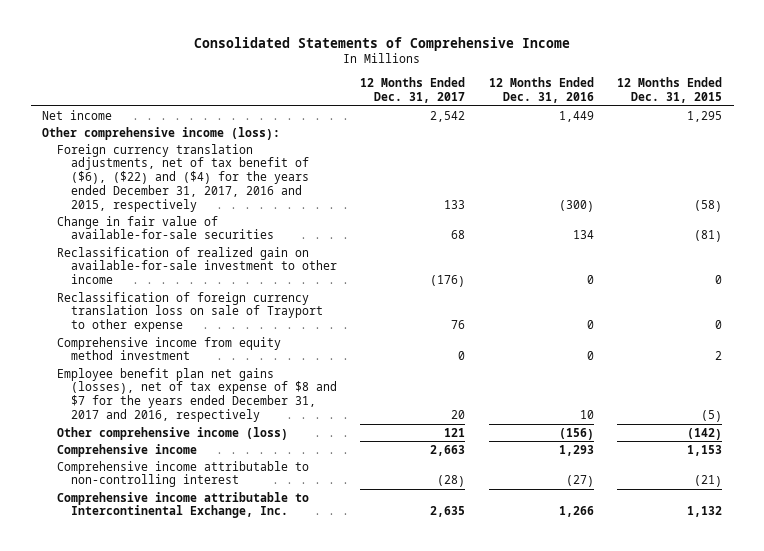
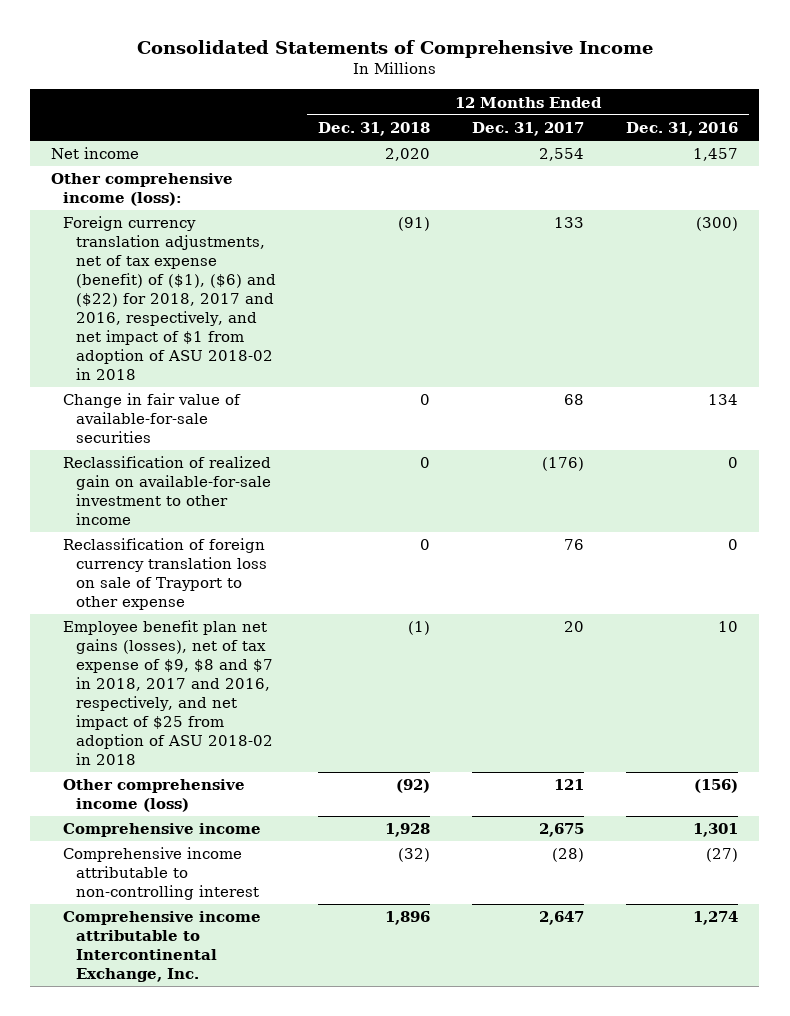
[617,77,723,104] 12 Months Ended Dec. 31, 2015 -> none
none -> [317,122,430,137] Dec. 31, 2018
[430,110,466,122] 2,542 -> [538,148,584,162] 2,554
[558,110,594,122] 1,449 -> [693,148,739,162] 1,457
[56,143,310,212] Foreign currency translation adjustments, net of tax benefit of ($6), ($22) and ($4) for the years ended December 31, 2017, 2016 and 2015, respectively -> [63,216,276,380] Foreign currency translation adjustments, net of tax expense (benefit) of ($1), ($6) and ($22) for 2018, 2017 and 2016, respectively, and net impact of $1 from adoption of ASU 2018-02 in 2018
[56,336,281,361] Comprehensive income from equity method investment -> none
[56,367,338,423] Employee benefit plan net gains (losses), net of tax expense of $8 and $7 for the years ended December 31, 2017 and 2016, respectively -> [63,620,273,765] Employee benefit plan net gains (losses), net of tax expense of $9, $8 and $7 in 2018, 2017 and 2016, respectively, and net impact of $25 from adoption of ASU 2018-02 in 2018
[430,444,466,456] 2,663 -> [538,823,584,838] 2,675
[558,444,594,456] 1,293 -> [693,823,739,838] 1,301
[430,506,466,518] 2,635 -> [538,911,584,926] 2,647
[558,506,594,518] 1,266 -> [693,911,739,926] 1,274

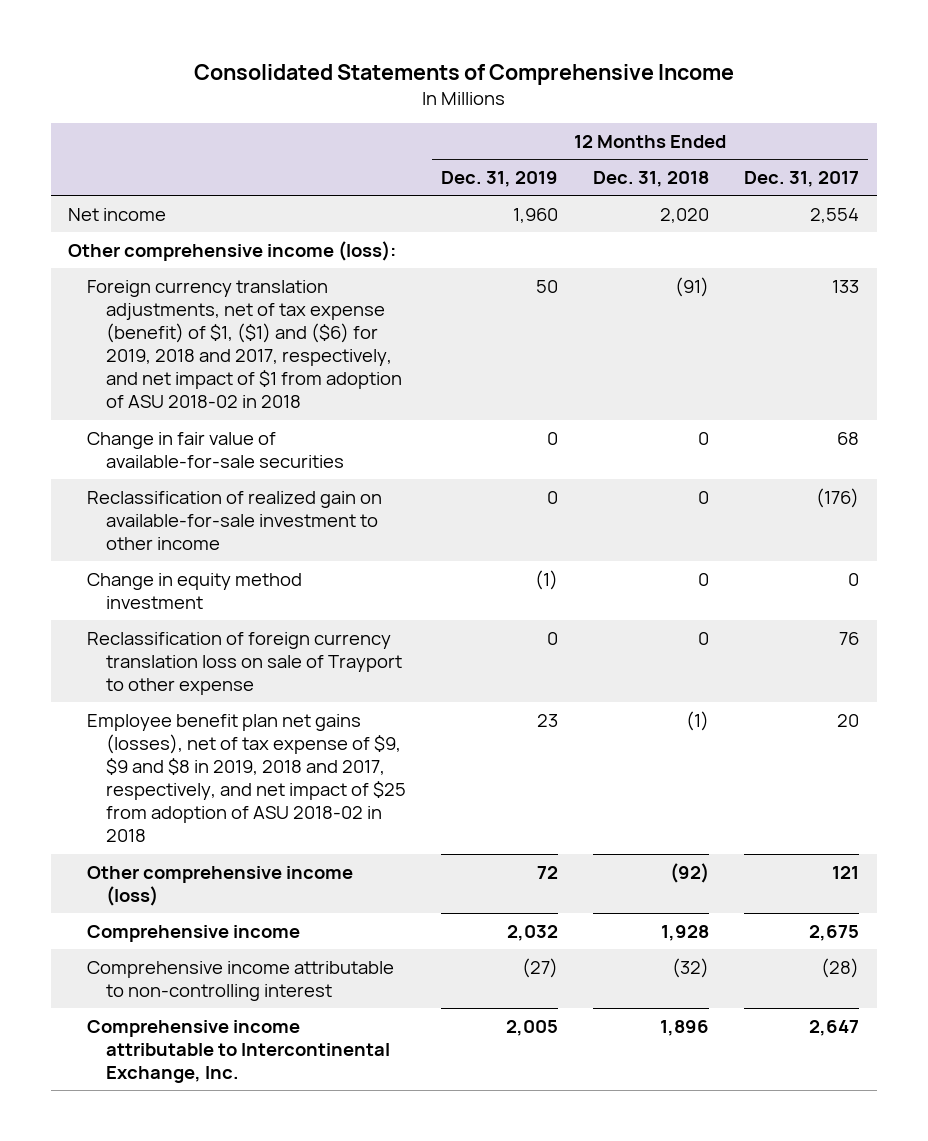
[626,122,739,137] Dec. 31, 2016 -> none
none -> [441,171,559,188] Dec. 31, 2019
[63,216,276,380] Foreign currency translation adjustments, net of tax expense (benefit) of ($1), ($6) and ($22) for 2018, 2017 and 2016, respectively, and net impact of $1 from adoption of ASU 2018-02 in 2018 -> [87,279,402,409] Foreign currency translation adjustments, net of tax expense (benefit) of $1, ($1) and ($6) for 2019, 2018 and 2017, respectively, and net impact of $1 from adoption of ASU 2018-02 in 2018
none -> [87,572,303,609] Change in equity method investment
[63,620,273,765] Employee benefit plan net gains (losses), net of tax expense of $9, $8 and $7 in 2018, 2017 and 2016, respectively, and net impact of $25 from adoption of ASU 2018-02 in 2018 -> [87,713,406,843] Employee benefit plan net gains (losses), net of tax expense of $9, $9 and $8 in 2019, 2018 and 2017, respectively, and net impact of $25 from adoption of ASU 2018-02 in 2018

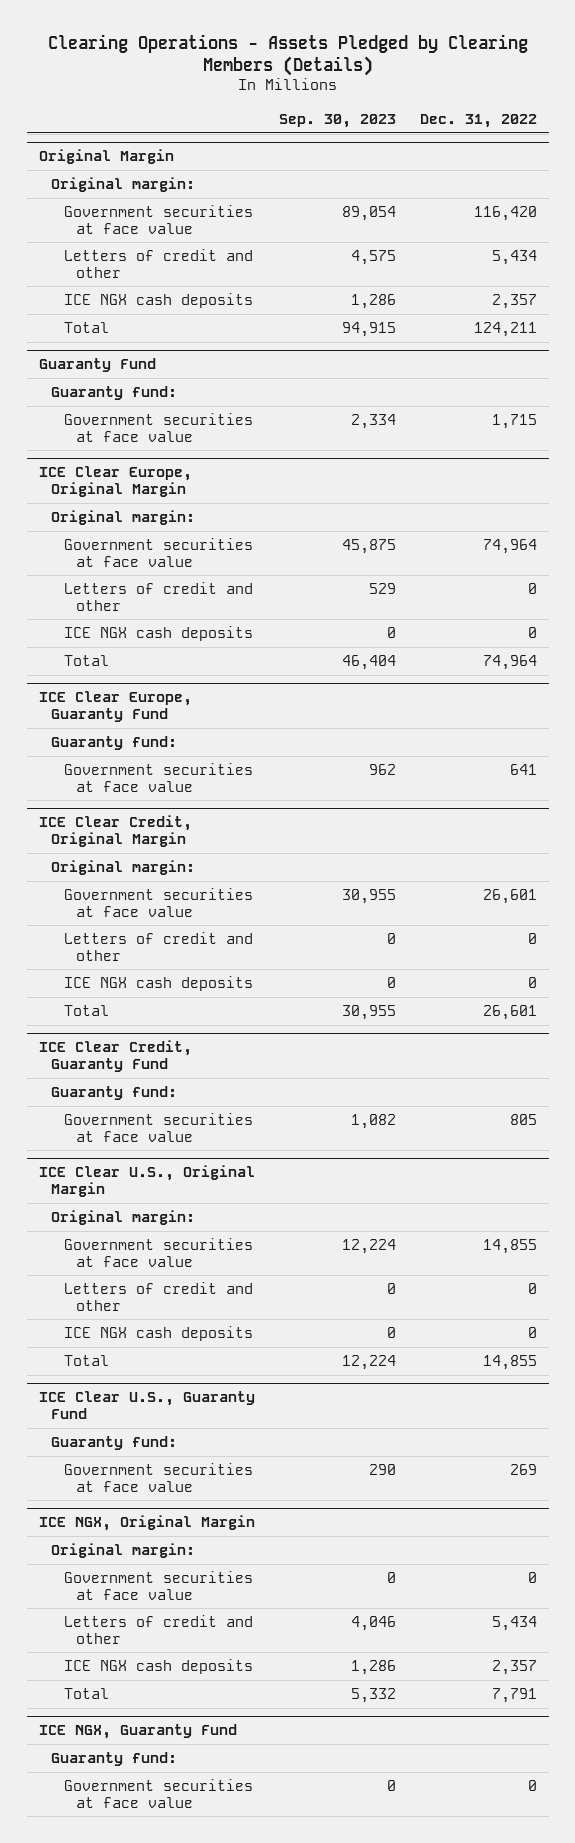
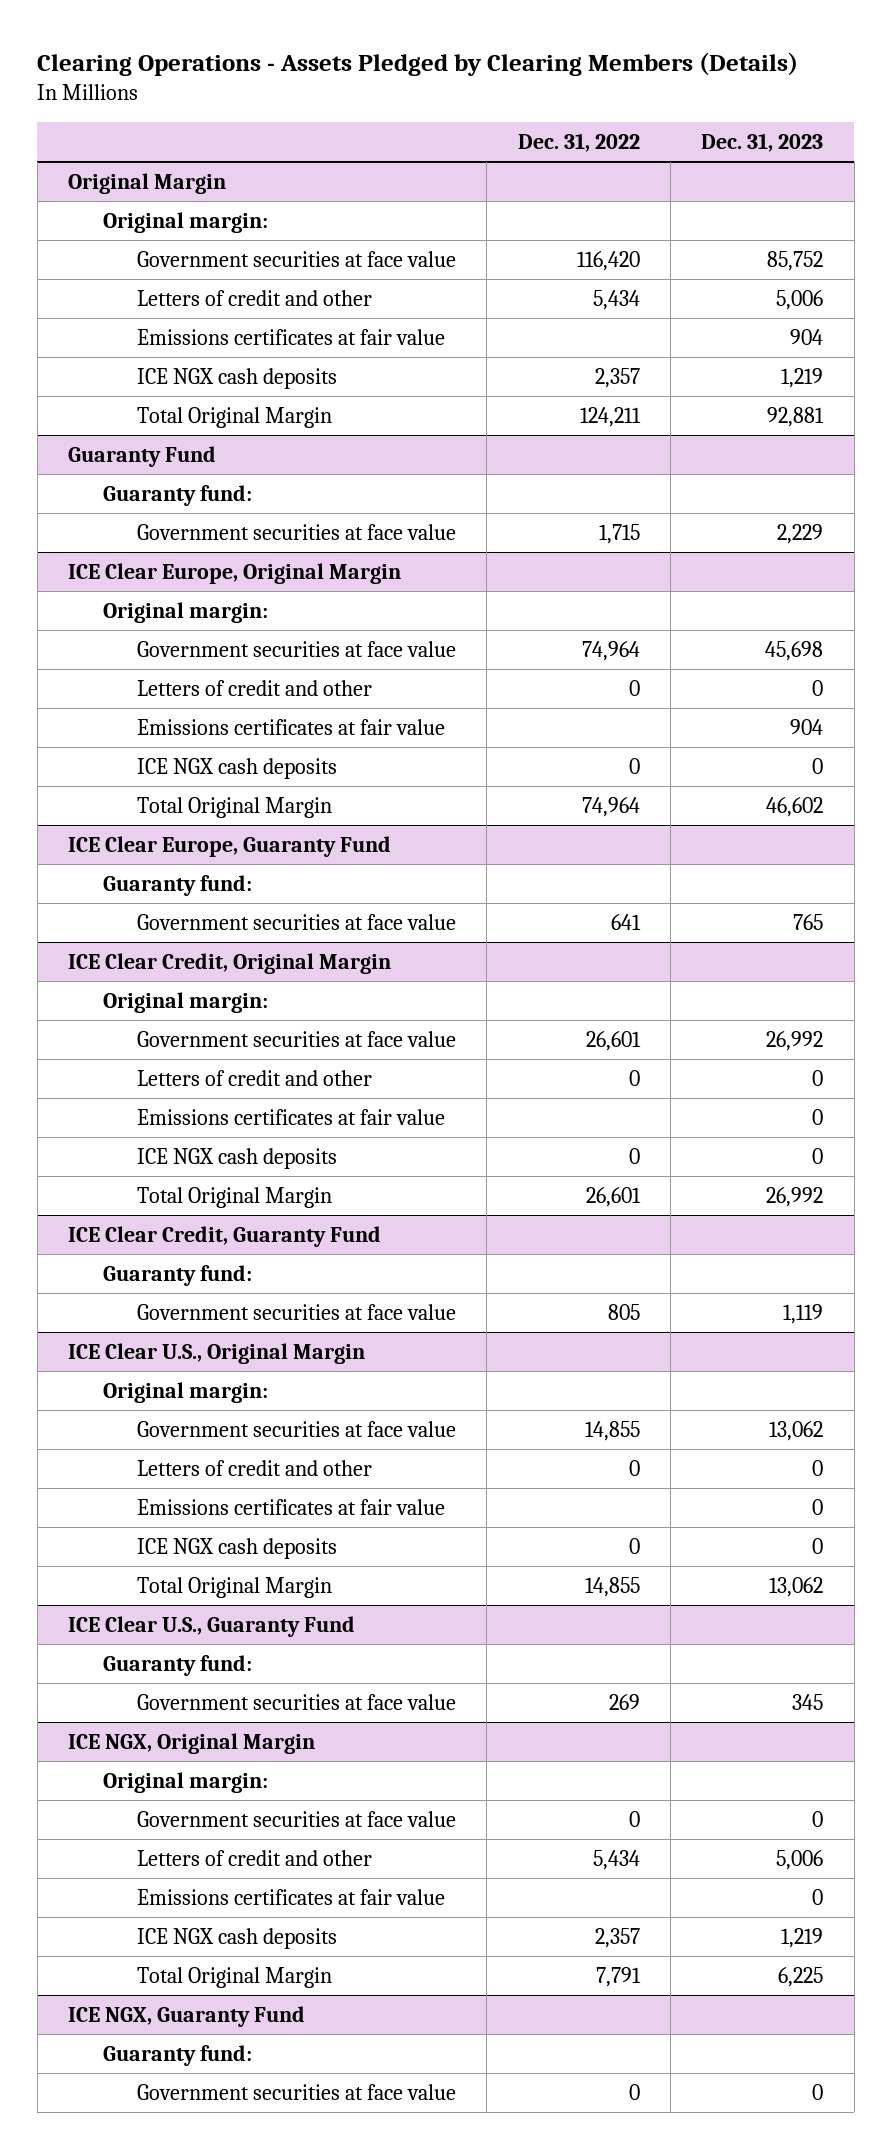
[278,113,396,128] Sep. 30, 2023 -> none
none -> [701,132,824,152] Dec. 31, 2023
none -> [137,329,446,346] Emissions certificates at fair value
[63,321,109,333] Total -> [137,407,333,429] Total Original Margin
none -> [137,719,446,736] Emissions certificates at fair value
[63,654,109,666] Total -> [137,797,333,819] Total Original Margin
none -> [137,1109,446,1126] Emissions certificates at fair value
[63,1004,109,1016] Total -> [137,1187,333,1209] Total Original Margin
none -> [137,1499,446,1516] Emissions certificates at fair value
[63,1354,109,1366] Total -> [137,1577,333,1599] Total Original Margin
none -> [137,1889,446,1906] Emissions certificates at fair value
[63,1687,109,1699] Total -> [137,1967,333,1989] Total Original Margin

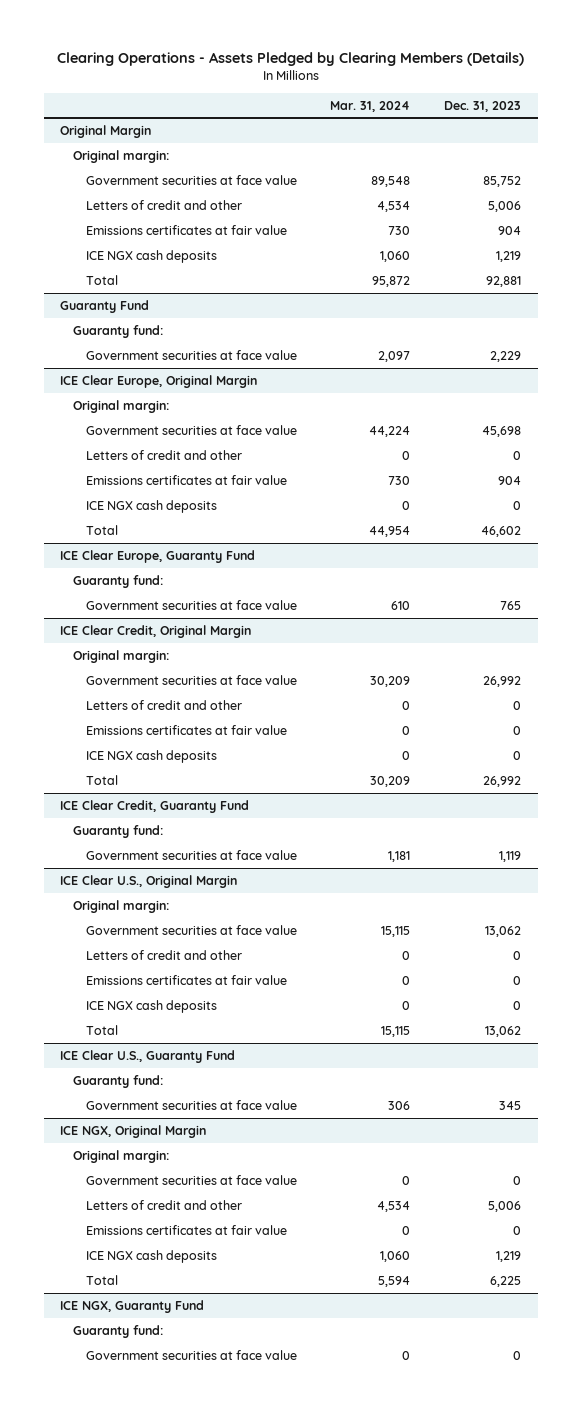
[517,132,640,152] Dec. 31, 2022 -> none
none -> [330,100,411,112] Mar. 31, 2024
[137,407,333,429] Total Original Margin -> [85,274,118,285] Total
[137,797,333,819] Total Original Margin -> [85,524,118,535] Total
[137,1187,333,1209] Total Original Margin -> [85,774,118,785] Total
[137,1577,333,1599] Total Original Margin -> [85,1024,118,1035] Total
[137,1967,333,1989] Total Original Margin -> [85,1274,118,1285] Total

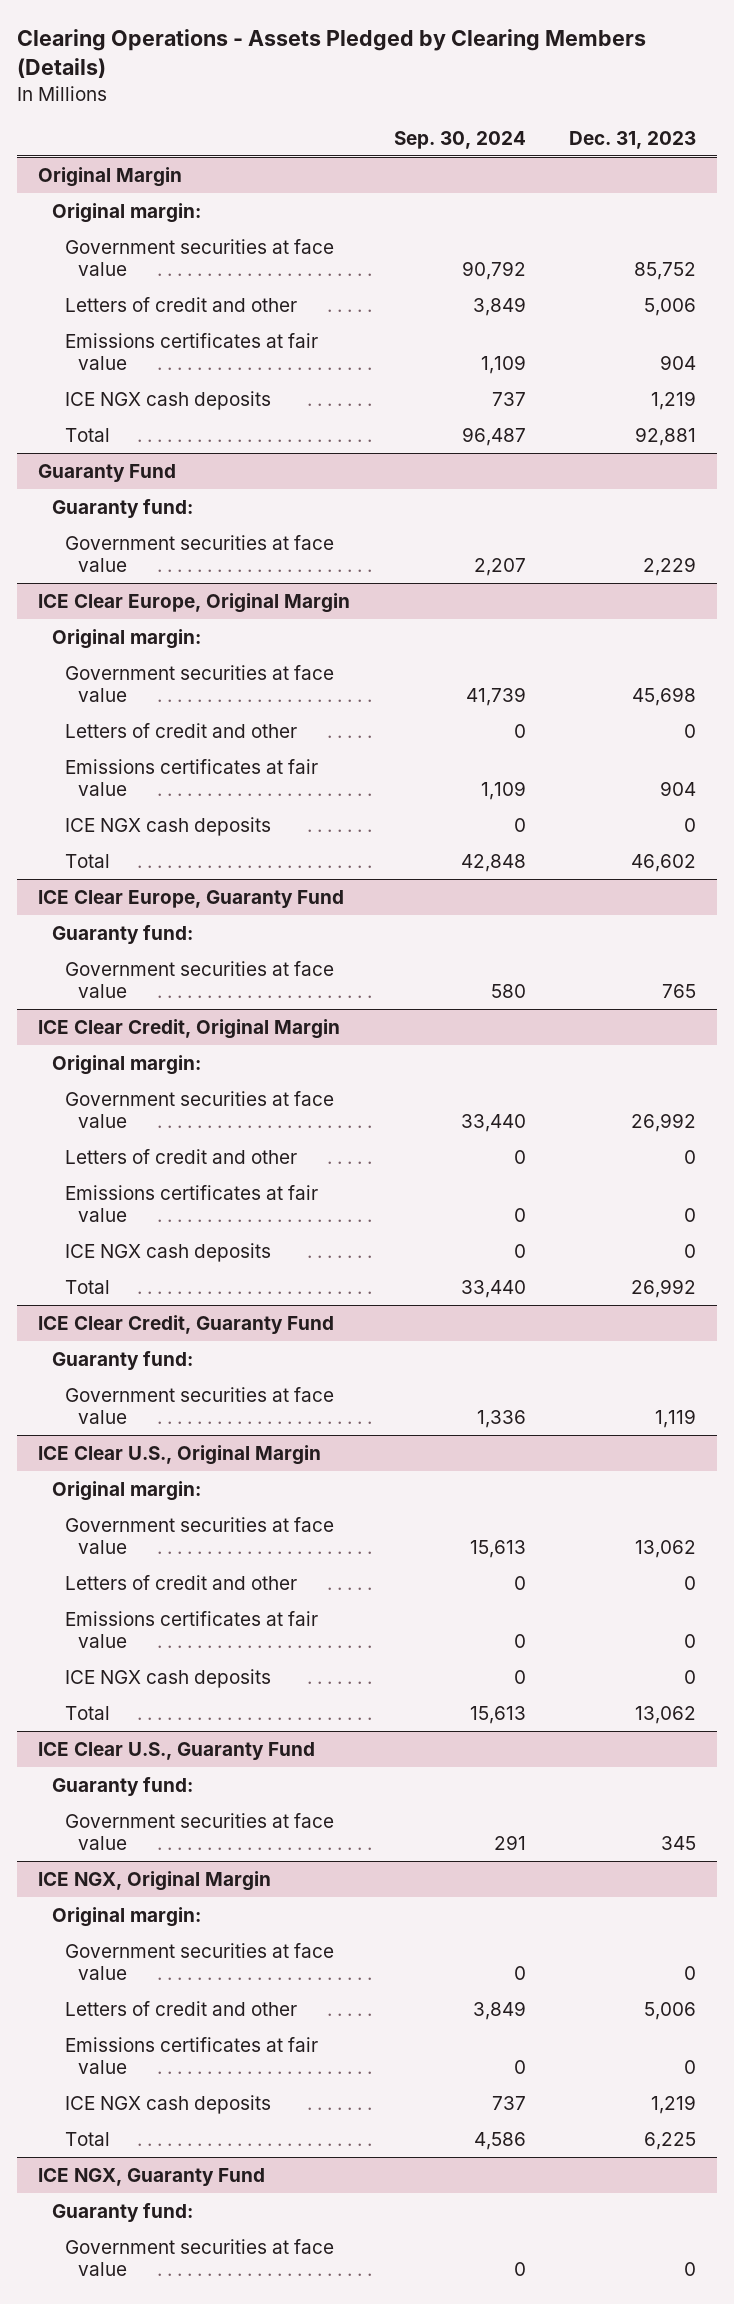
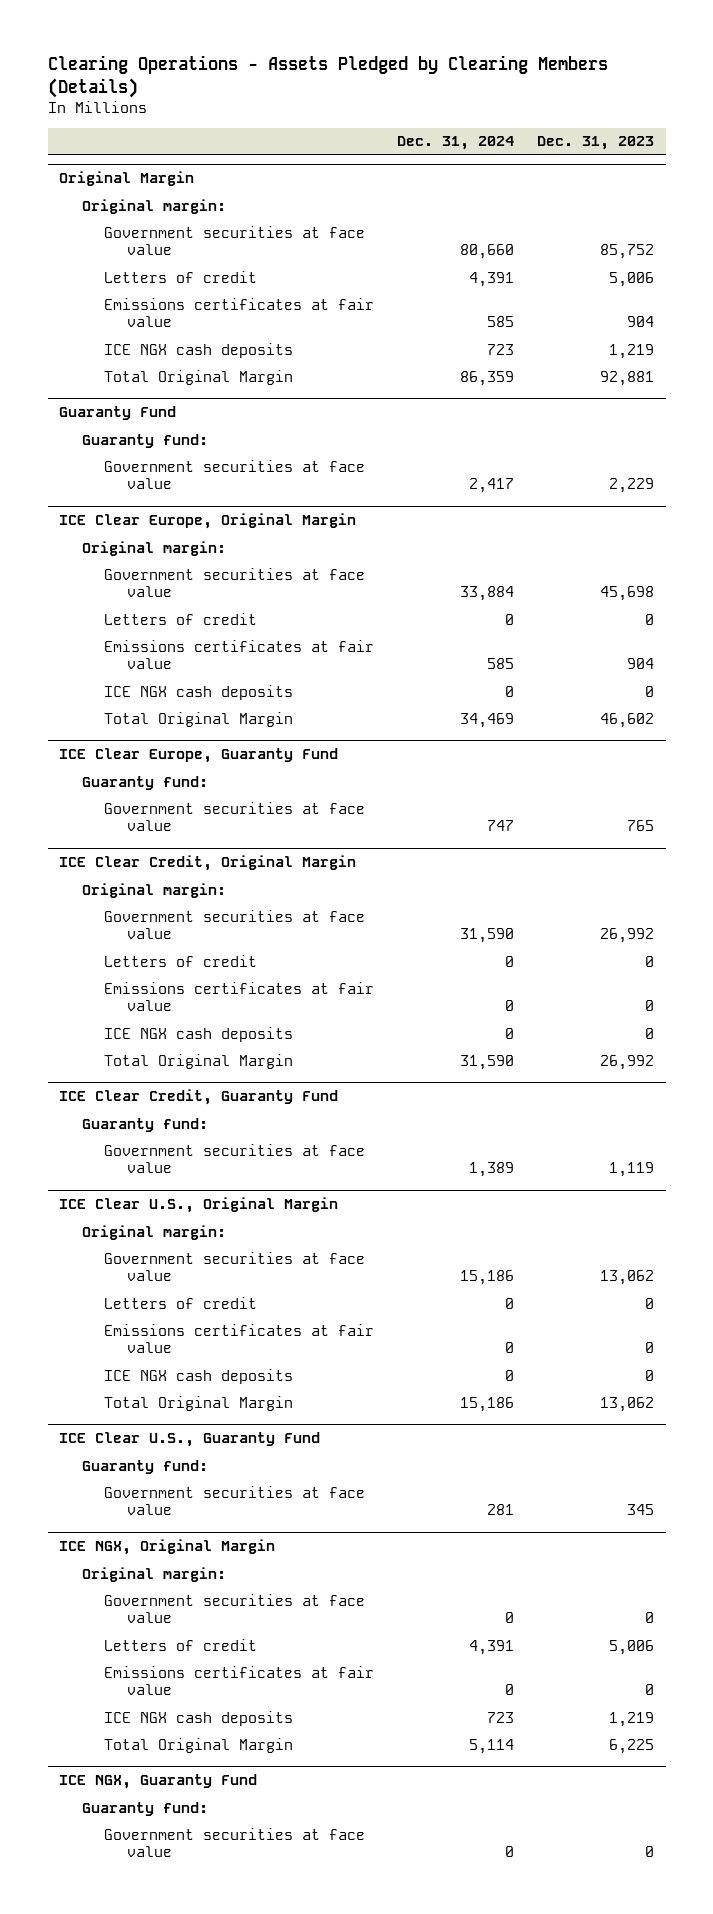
[393,130,526,149] Sep. 30, 2024 -> none
none -> [397,136,515,151] Dec. 31, 2024
[65,296,298,312] Letters of credit and other -> [104,270,258,283] Letters of credit
[65,427,111,442] Total -> [104,369,294,385] Total Original Margin
[65,722,298,738] Letters of credit and other -> [104,612,258,625] Letters of credit
[65,853,111,868] Total -> [104,711,294,727] Total Original Margin
[65,1148,298,1164] Letters of credit and other -> [104,954,258,967] Letters of credit
[65,1279,111,1294] Total -> [104,1053,294,1069] Total Original Margin
[65,1574,298,1590] Letters of credit and other -> [104,1296,258,1309] Letters of credit
[65,1705,111,1720] Total -> [104,1395,294,1411] Total Original Margin
[65,2000,298,2016] Letters of credit and other -> [104,1638,258,1651] Letters of credit
[65,2131,111,2146] Total -> [104,1737,294,1753] Total Original Margin

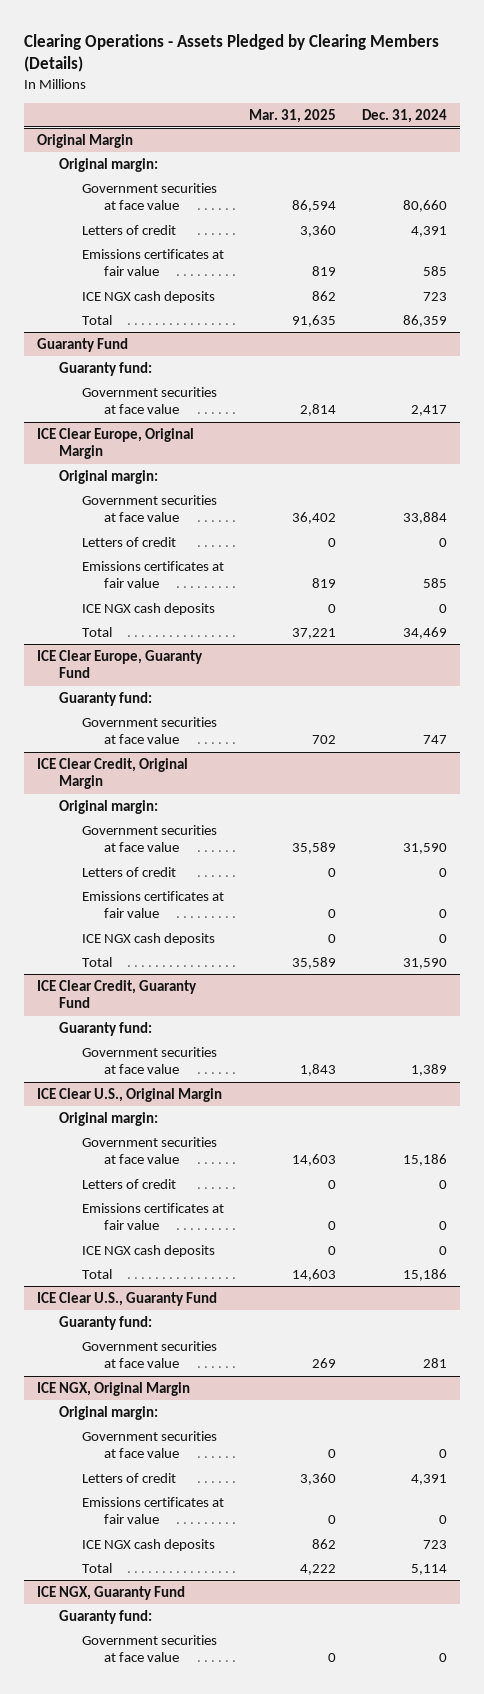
[537,136,655,151] Dec. 31, 2023 -> none
none -> [249,108,337,123] Mar. 31, 2025
[104,369,294,385] Total Original Margin -> [81,314,112,325] Total
[104,711,294,727] Total Original Margin -> [81,626,112,637] Total
[104,1053,294,1069] Total Original Margin -> [81,956,112,967] Total
[104,1395,294,1411] Total Original Margin -> [81,1268,112,1279] Total
[104,1737,294,1753] Total Original Margin -> [81,1562,112,1573] Total

